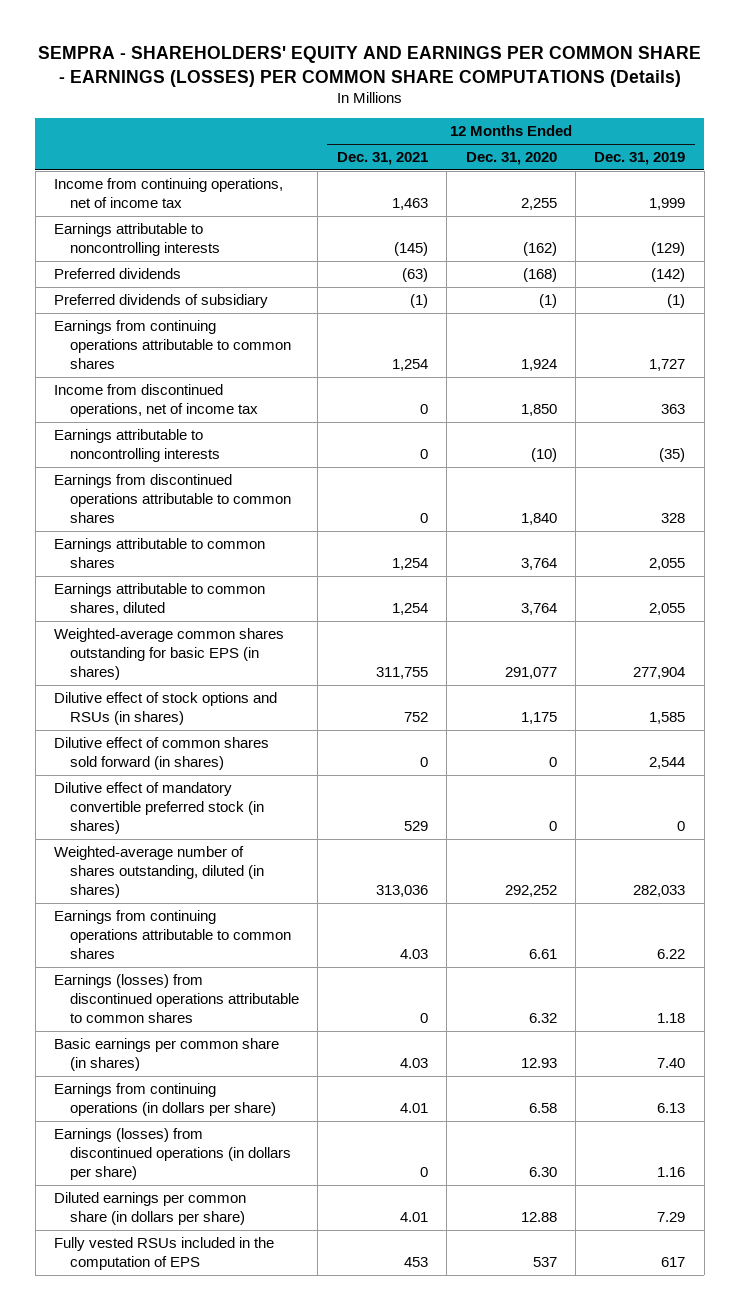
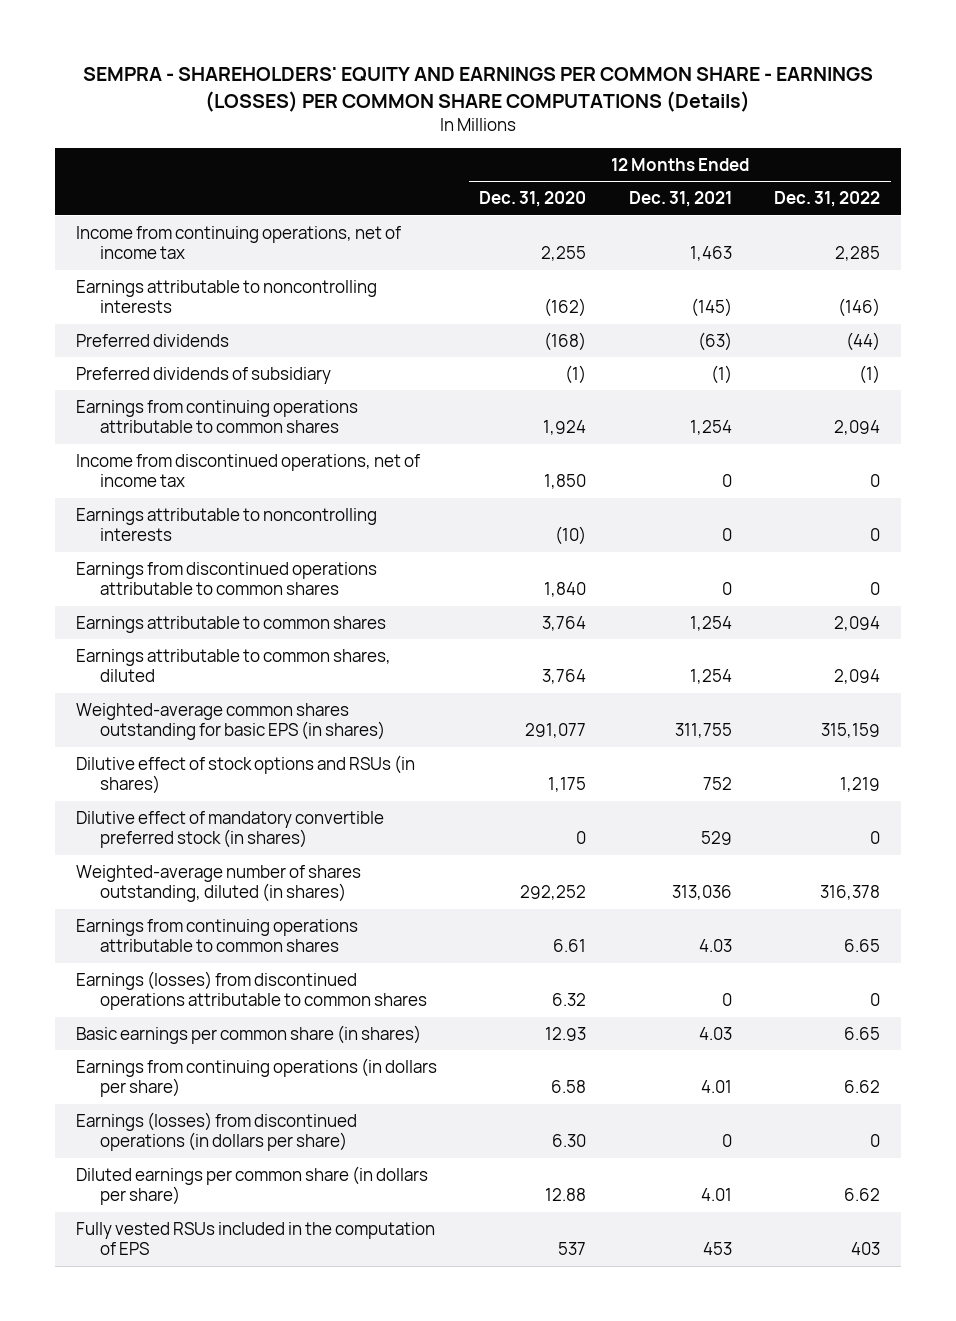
[594,152,686,166] Dec. 31, 2019 -> none
none -> [773,191,880,208] Dec. 31, 2022
[54,737,270,771] Dilutive effect of common shares sold forward (in shares) -> none

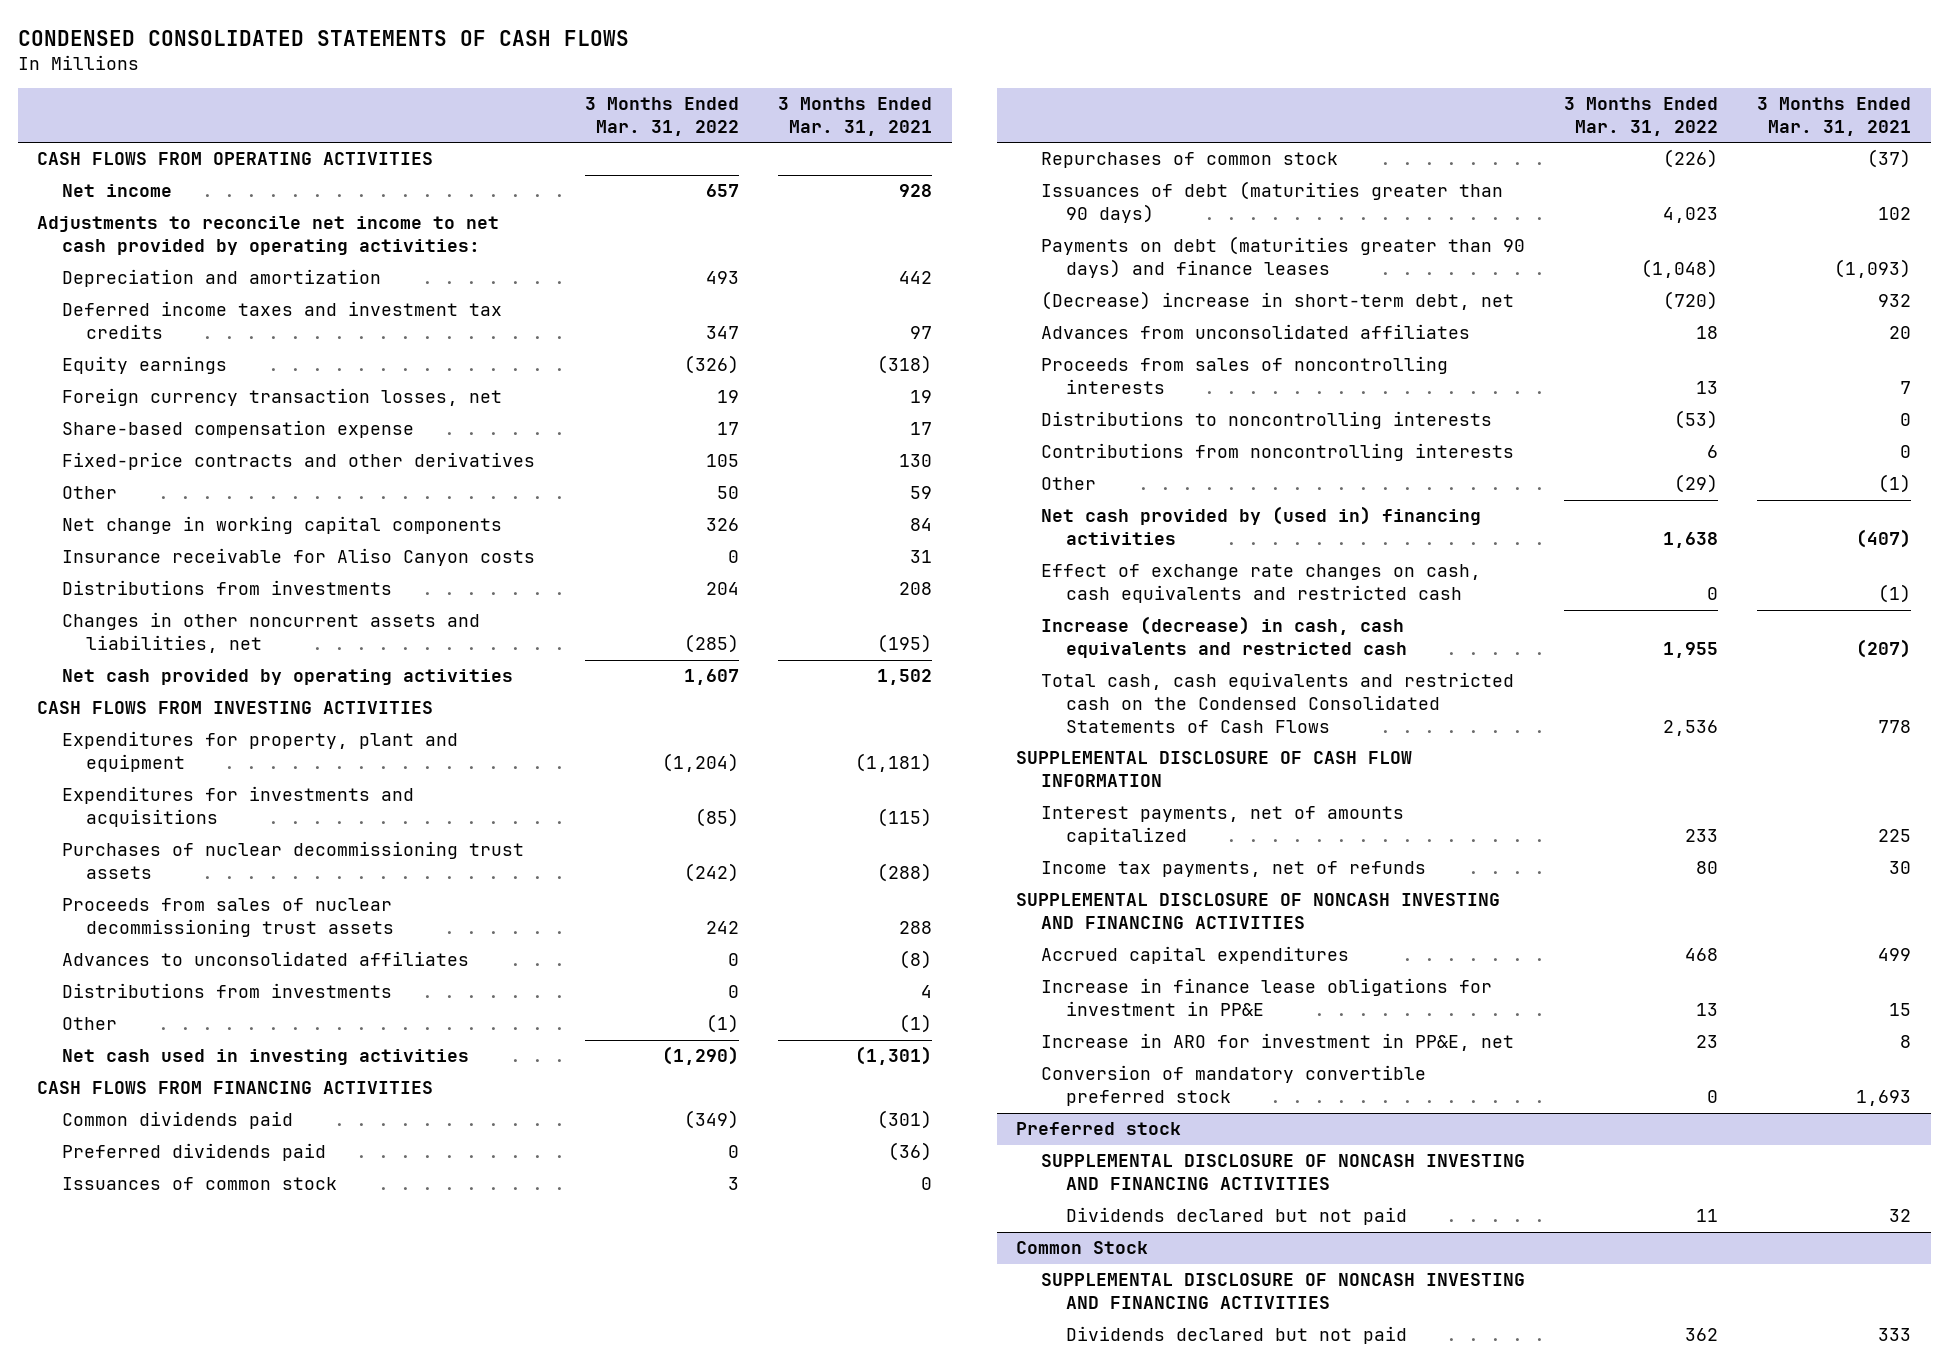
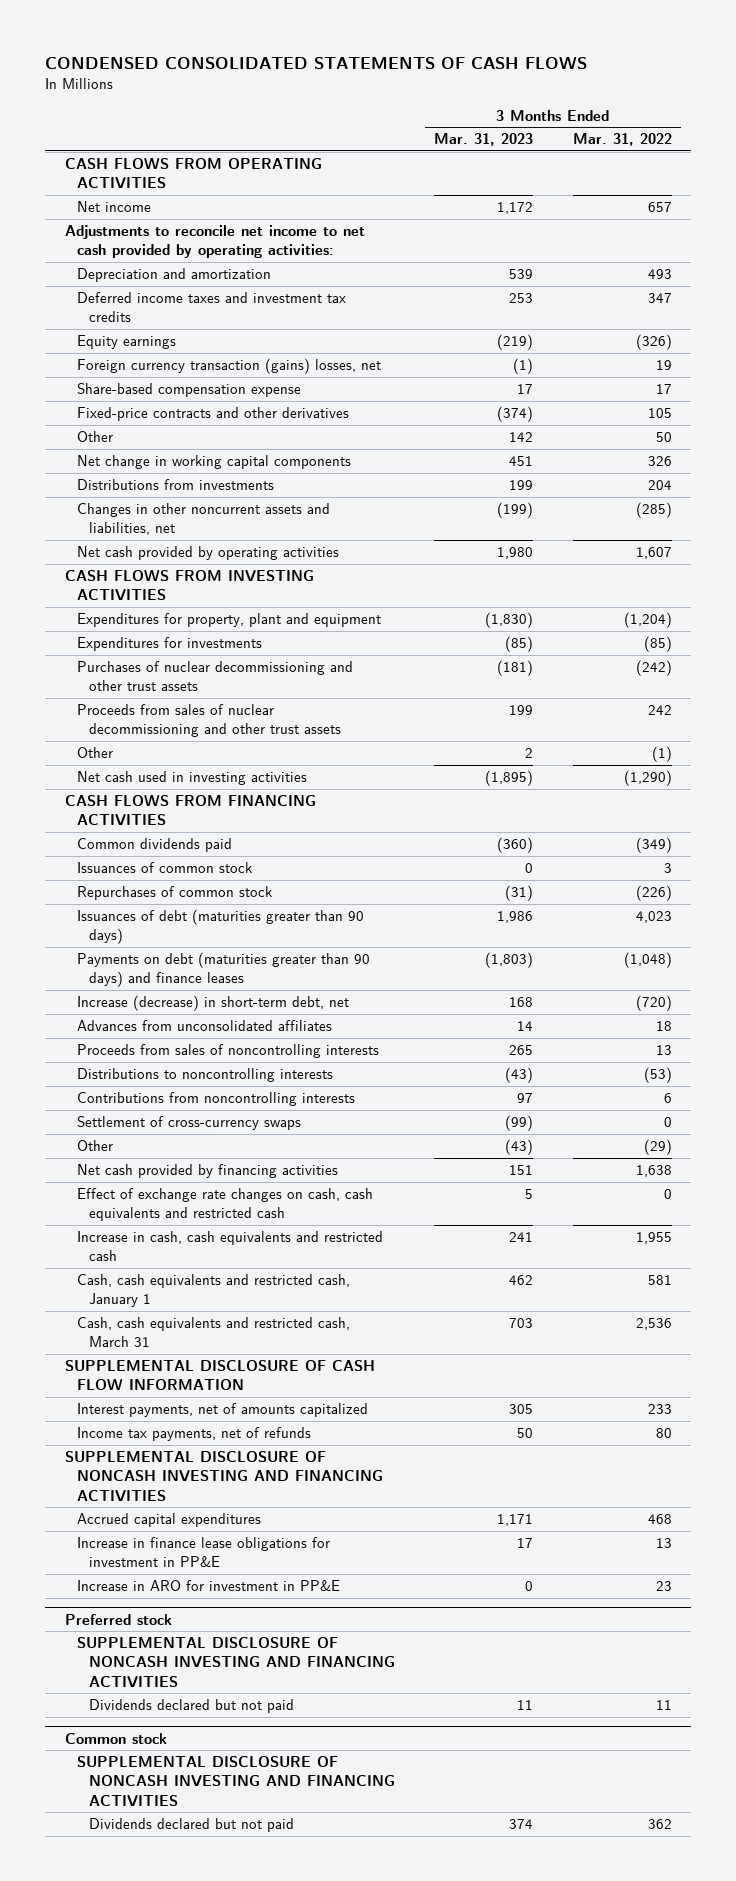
[778,97,933,137] 3 Months Ended Mar. 31, 2021 -> none
none -> [434,133,534,147] Mar. 31, 2023
[61,388,502,407] Foreign currency transaction losses, net -> [77,358,382,375] Foreign currency transaction (gains) losses, net
[61,548,535,567] Insurance receivable for Aliso Canyon costs -> none
[61,951,469,967] Advances to unconsolidated affiliates -> none
[61,983,392,999] Distributions from investments -> none
[61,786,414,828] Expenditures for investments and acquisitions -> [77,637,263,652] Expenditures for investments
[61,841,524,880] Purchases of nuclear decommissioning trust assets -> [77,661,354,692] Purchases of nuclear decommissioning and other trust assets
[61,898,395,938] Proceeds from sales of nuclear decommissioning trust assets -> [77,704,342,738] Proceeds from sales of nuclear decommissioning and other trust assets
[61,1143,326,1162] Preferred dividends paid -> none
[1040,291,1514,311] (Decrease) increase in short-term debt, net -> [77,995,350,1012] Increase (decrease) in short-term debt, net
none -> [77,1116,302,1131] Settlement of cross-currency swaps
[1040,506,1481,546] Net cash provided by (used in) financing activities -> [77,1164,339,1179] Net cash provided by financing activities
[1040,616,1407,659] Increase (decrease) in cash, cash equivalents and restricted cash -> [77,1231,384,1262] Increase in cash, cash equivalents and restricted cash
[1040,672,1514,734] Total cash, cash equivalents and restricted cash on the Condensed Consolidated Statements of Cash Flows -> [77,1274,351,1308] Cash, cash equivalents and restricted cash, January 1
[1663,720,1719,737] 2,536 -> [647,1275,672,1286] 581
none -> [77,1317,351,1349] Cash, cash equivalents and restricted cash, March 31
[1040,1065,1426,1107] Conversion of mandatory convertible preferred stock -> none
[1040,1033,1514,1052] Increase in ARO for investment in PP&E, net -> [77,1580,341,1592] Increase in ARO for investment in PP&E
[1016,1241,1149,1255] Common Stock -> [64,1732,167,1744] Common stock

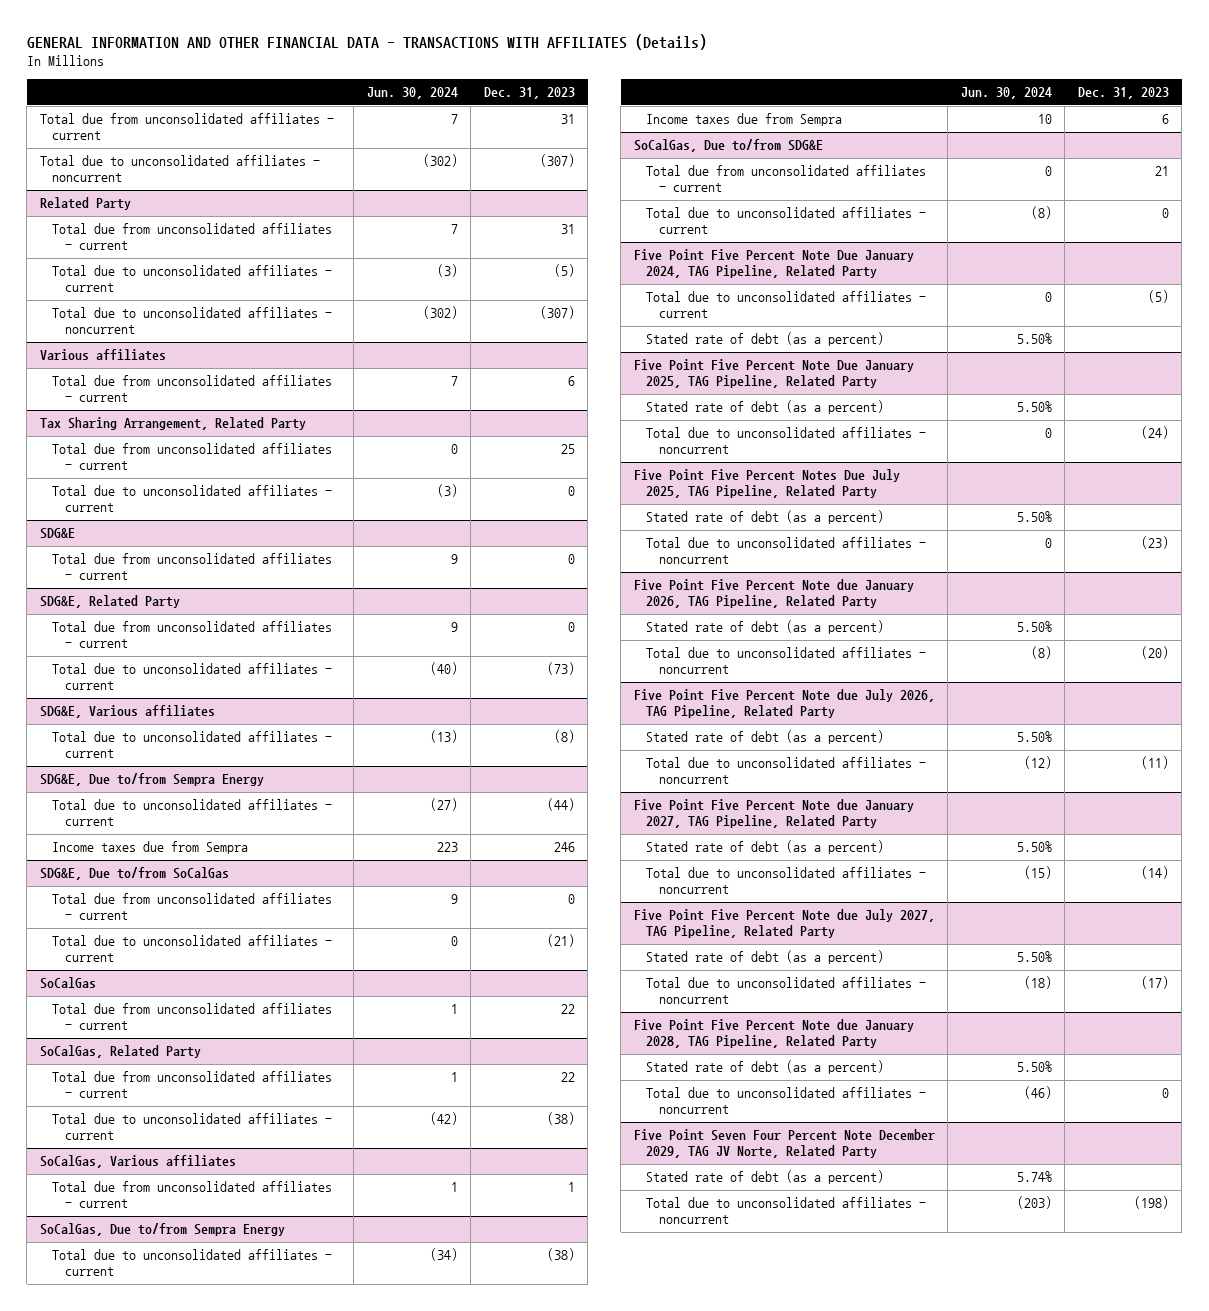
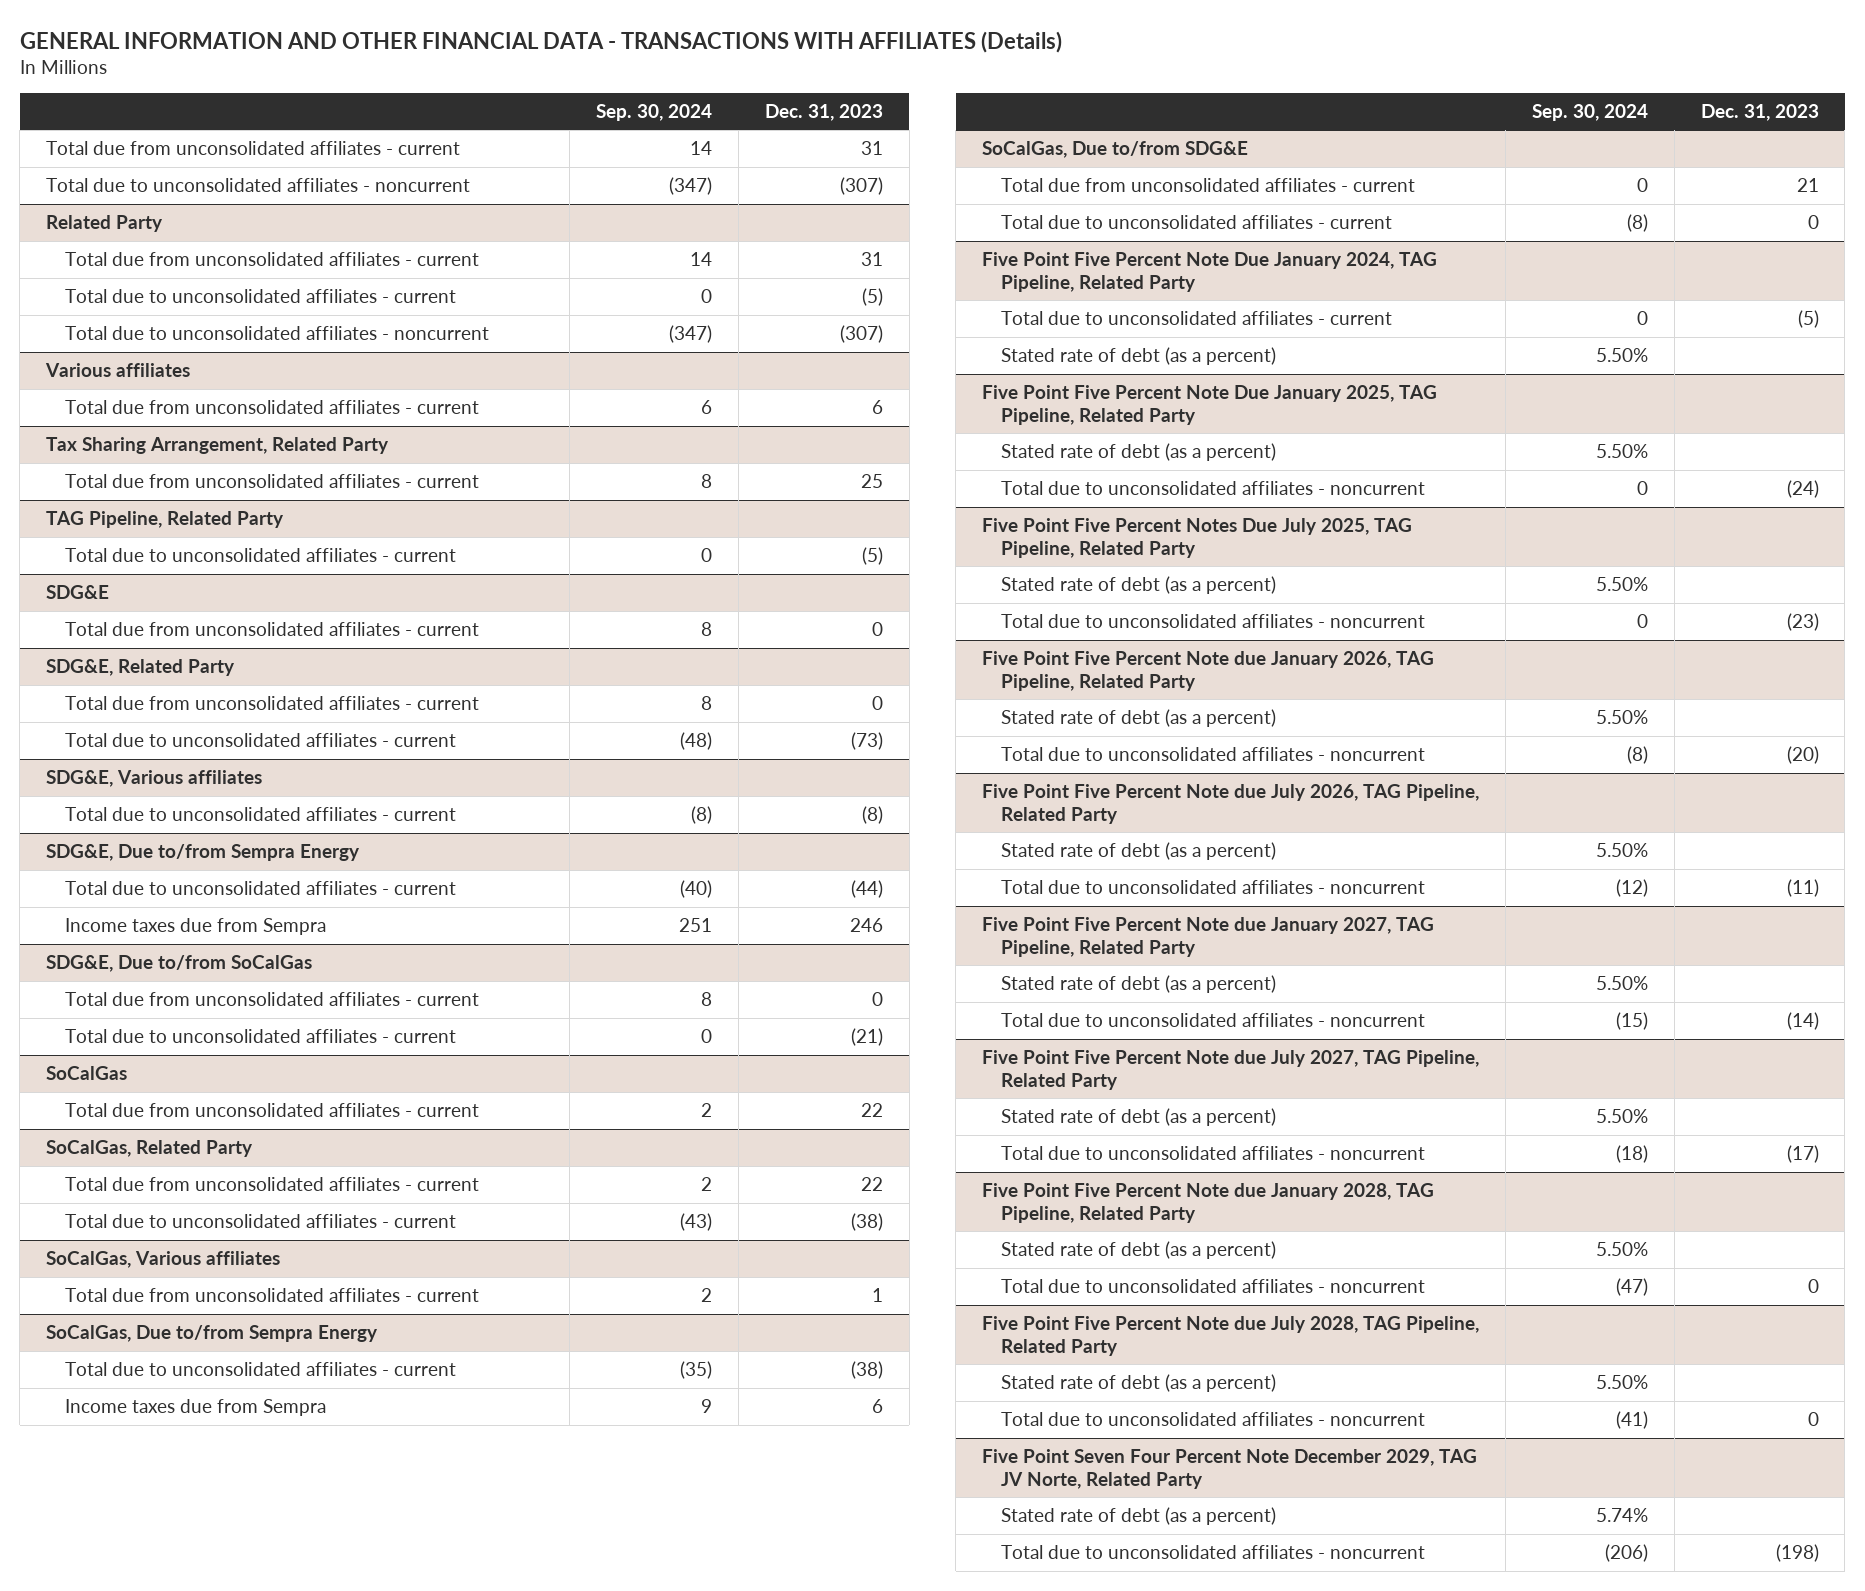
[366,86,458,99] Jun. 30, 2024 -> none
none -> [595,103,712,121] Sep. 30, 2024
none -> [46,510,285,528] TAG Pipeline, Related Party
[567,486,575,497] 0 -> [861,546,883,565] (5)
none -> [982,1315,1480,1356] Five Point Five Percent Note due July 2028, TAG Pipeline, Related Party
none -> [1001,1373,1277,1392] Stated rate of debt (as a percent)
none -> [1001,1411,1426,1426] Total due to unconsolidated affiliates - noncurrent

